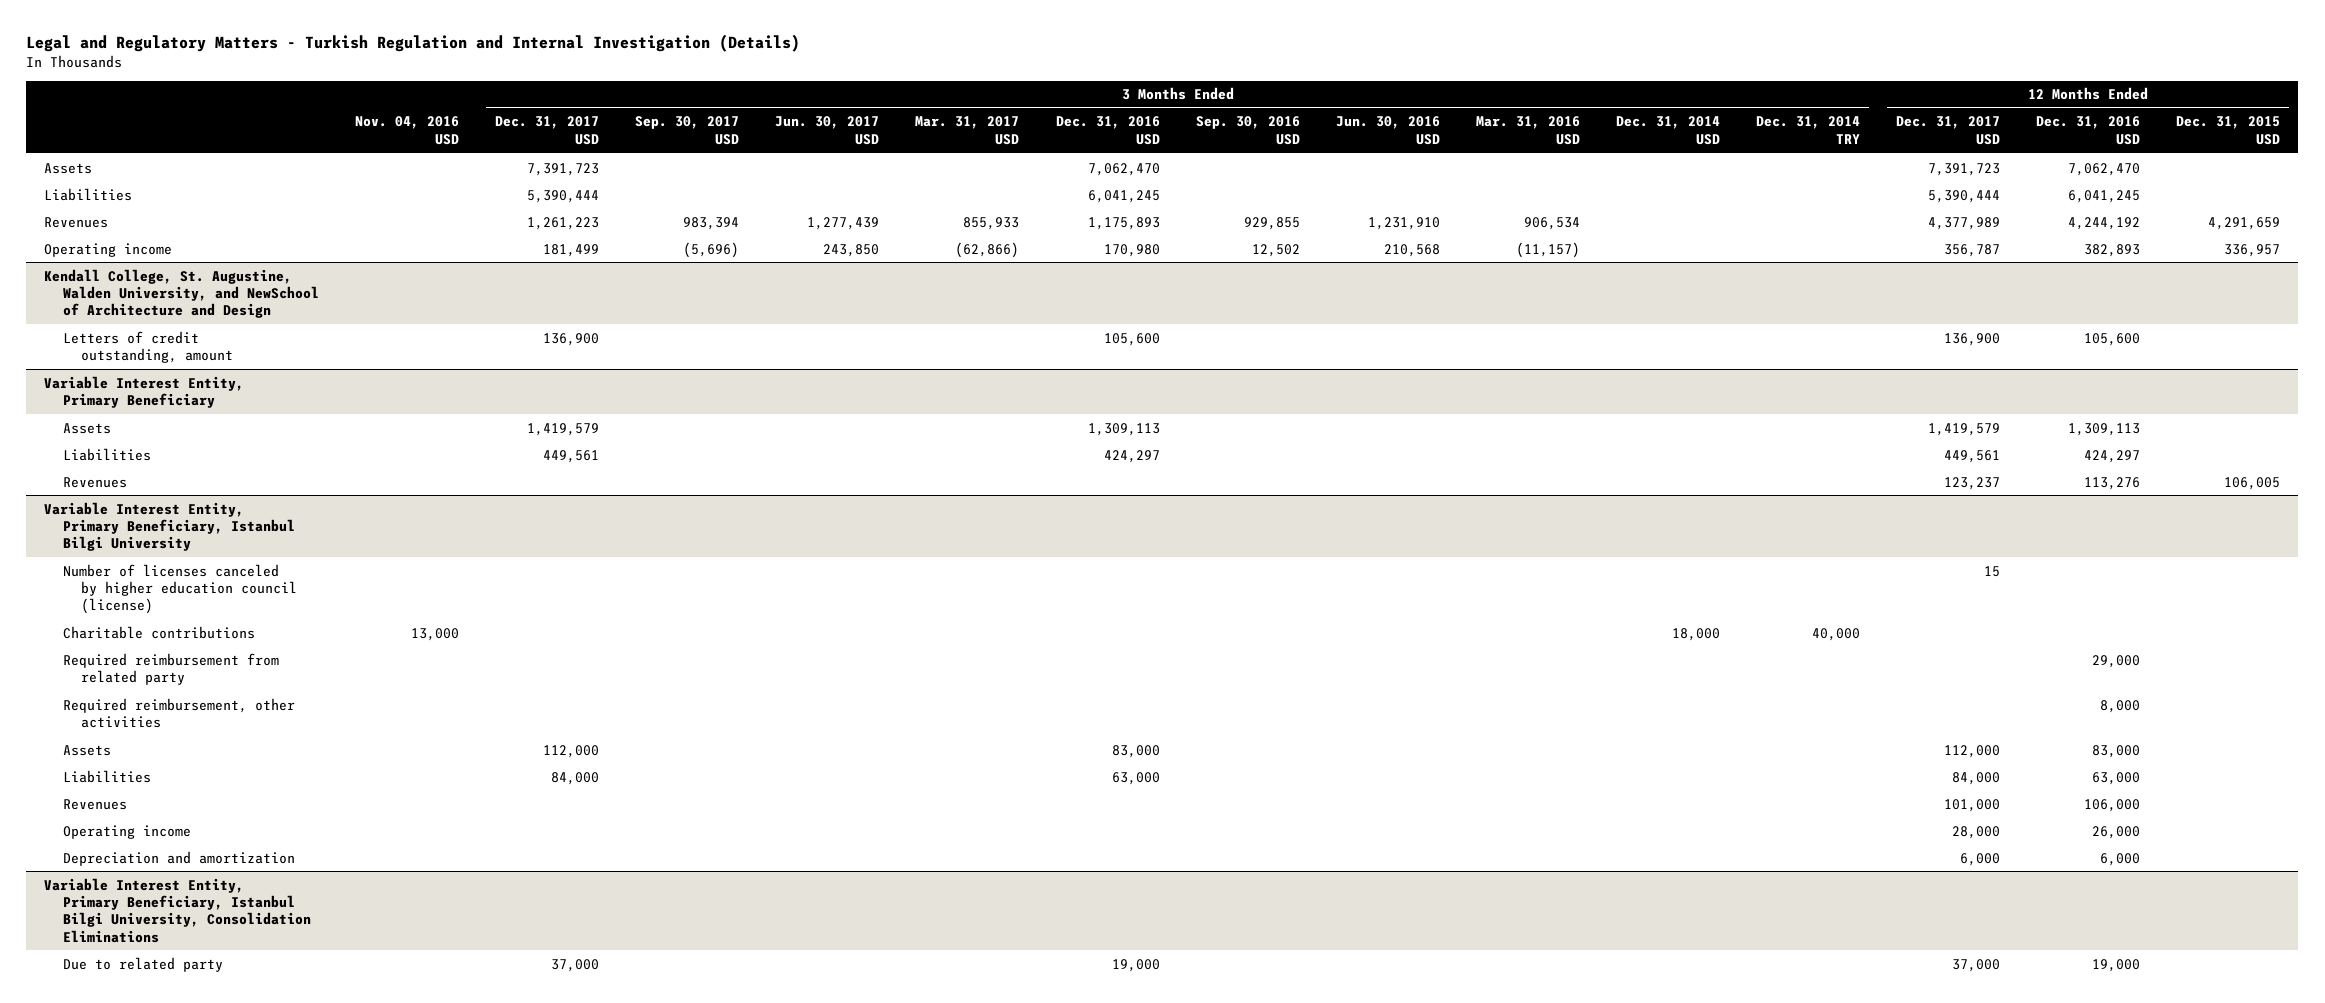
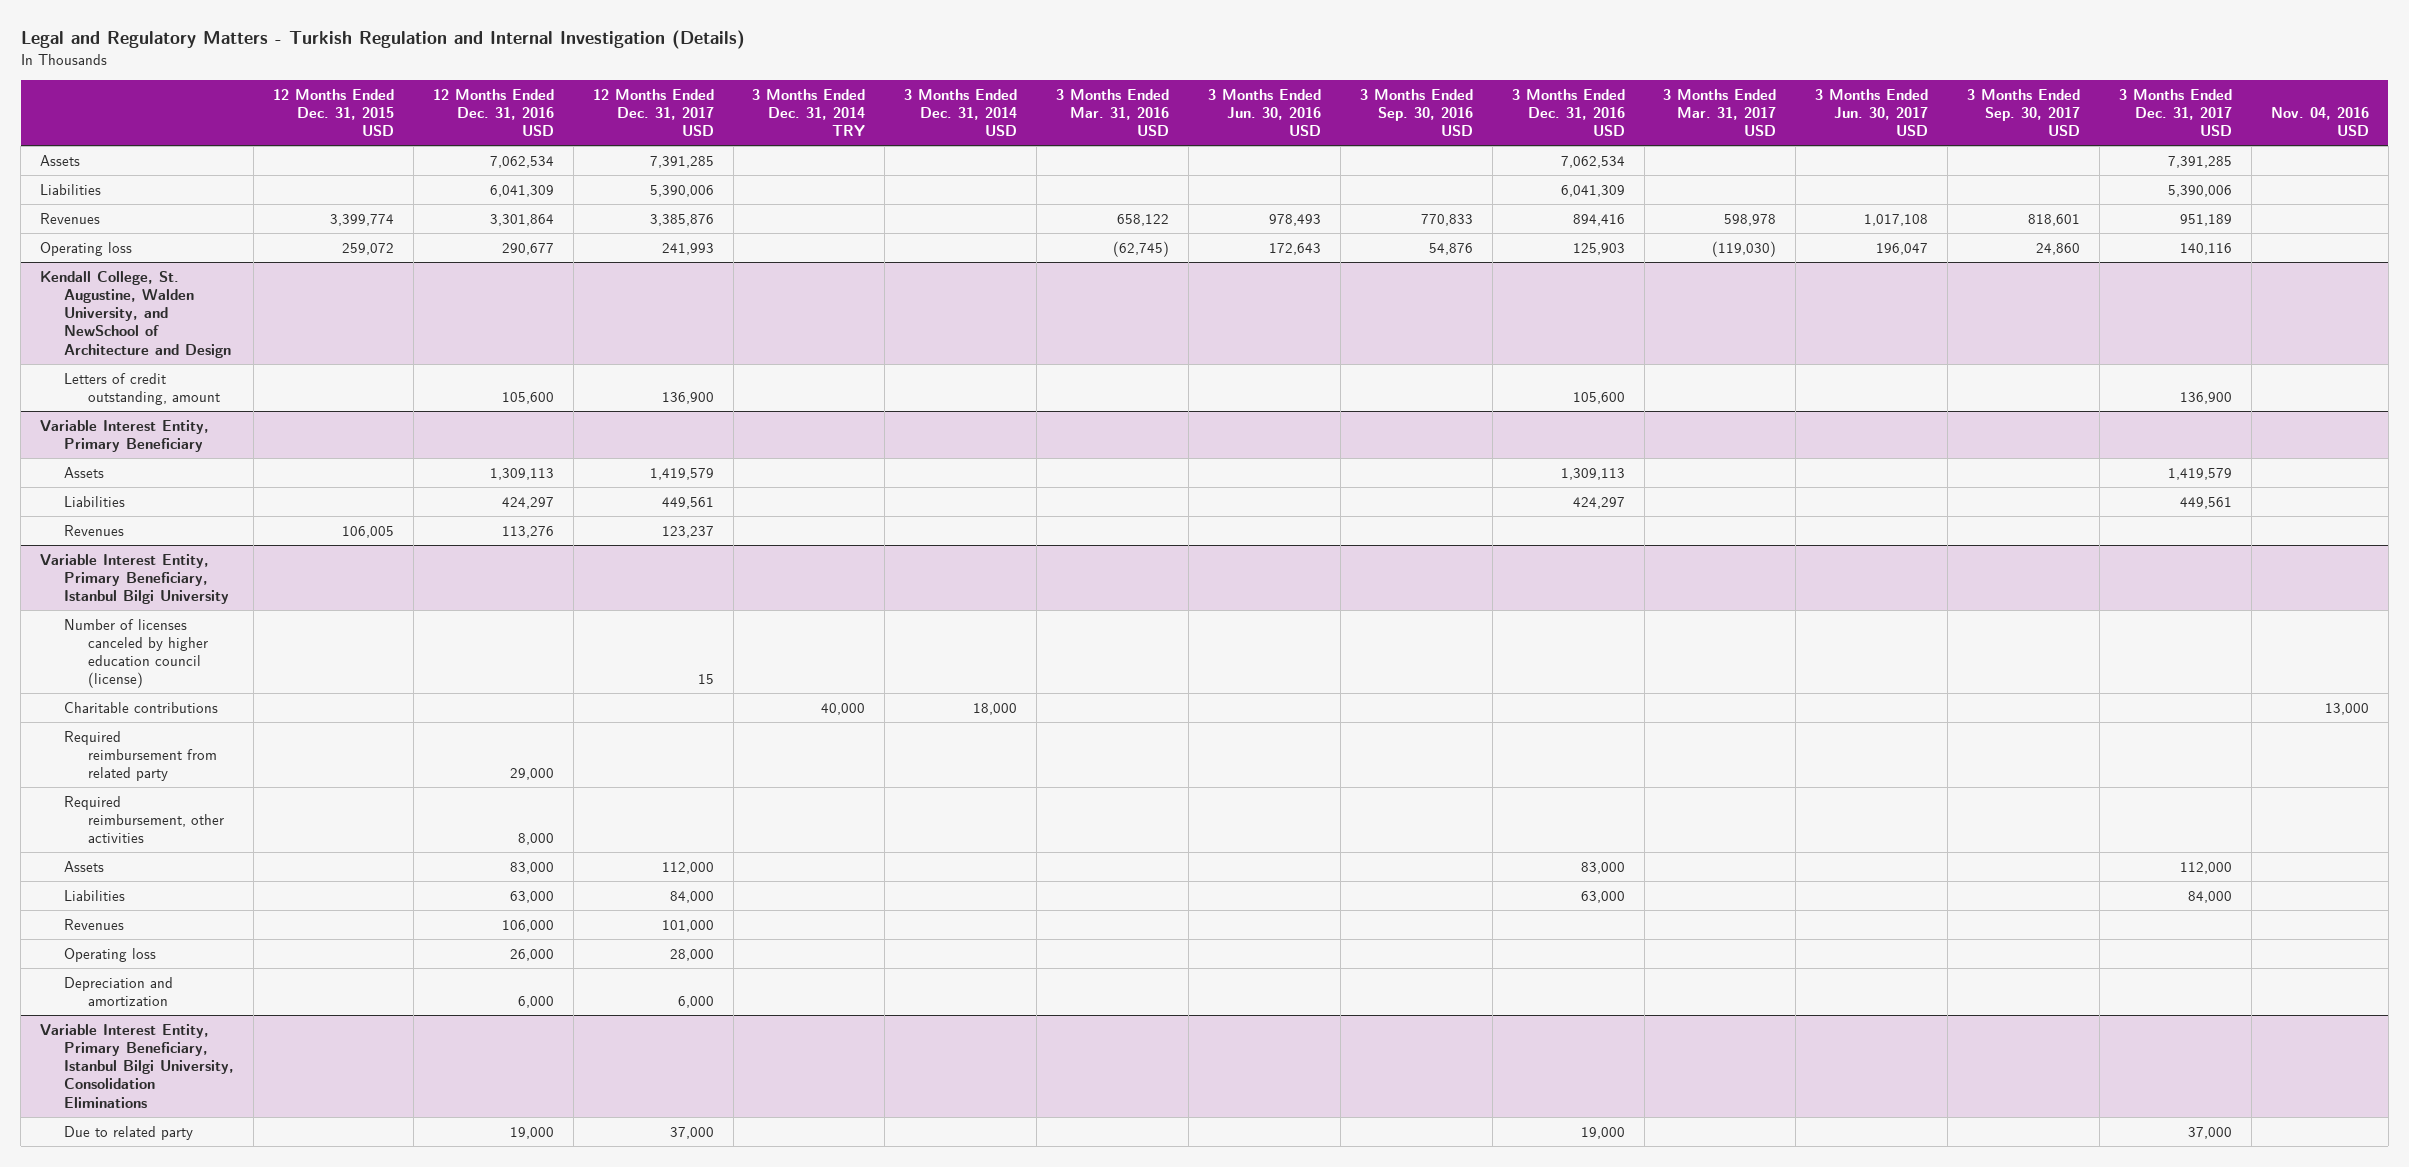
[527,162,600,176] 7,391,723 -> [2167,155,2232,168] 7,391,285
[1087,162,1160,176] 7,062,470 -> [1560,155,1625,168] 7,062,534
[1928,162,2001,176] 7,391,723 -> [649,155,714,168] 7,391,285
[2068,162,2141,176] 7,062,470 -> [489,155,554,168] 7,062,534
[527,189,600,203] 5,390,444 -> [2167,184,2232,197] 5,390,006
[1087,189,1160,203] 6,041,245 -> [1560,184,1625,197] 6,041,309
[1928,189,2001,203] 5,390,444 -> [649,184,714,197] 5,390,006
[2068,189,2141,203] 6,041,245 -> [489,184,554,197] 6,041,309
[527,216,600,230] 1,261,223 -> [2179,213,2232,226] 951,189
[683,216,740,230] 983,394 -> [2028,213,2081,226] 818,601
[807,216,880,230] 1,277,439 -> [1864,213,1929,226] 1,017,108
[963,216,1020,230] 855,933 -> [1724,213,1777,226] 598,978
[1087,216,1160,230] 1,175,893 -> [1572,213,1625,226] 894,416
[1243,216,1300,230] 929,855 -> [1420,213,1473,226] 770,833
[1367,216,1440,230] 1,231,910 -> [1268,213,1321,226] 978,493
[1523,216,1580,230] 906,534 -> [1117,213,1170,226] 658,122
[1928,216,2001,230] 4,377,989 -> [649,213,714,226] 3,385,876
[2068,216,2141,230] 4,244,192 -> [489,213,554,226] 3,301,864
[2208,216,2281,230] 4,291,659 -> [329,213,394,226] 3,399,774
[44,242,173,257] Operating income -> [40,241,133,256] Operating loss
[543,243,600,257] 181,499 -> [2179,242,2232,255] 140,116
[683,241,740,258] (5,696) -> [2036,242,2081,255] 24,860
[823,243,880,257] 243,850 -> [1876,242,1929,255] 196,047
[955,241,1020,258] (62,866) -> [1712,240,1777,257] (119,030)
[1103,243,1160,257] 170,980 -> [1572,242,1625,255] 125,903
[1251,243,1300,257] 12,502 -> [1428,242,1473,255] 54,876
[1383,243,1440,257] 210,568 -> [1268,242,1321,255] 172,643
[1515,241,1580,258] (11,157) -> [1113,240,1170,257] (62,745)
[1944,243,2001,257] 356,787 -> [661,242,714,255] 241,993
[2084,243,2141,257] 382,893 -> [501,242,554,255] 290,677
[2224,243,2281,257] 336,957 -> [341,242,394,255] 259,072
[62,824,191,839] Operating income -> [64,947,157,962] Operating loss

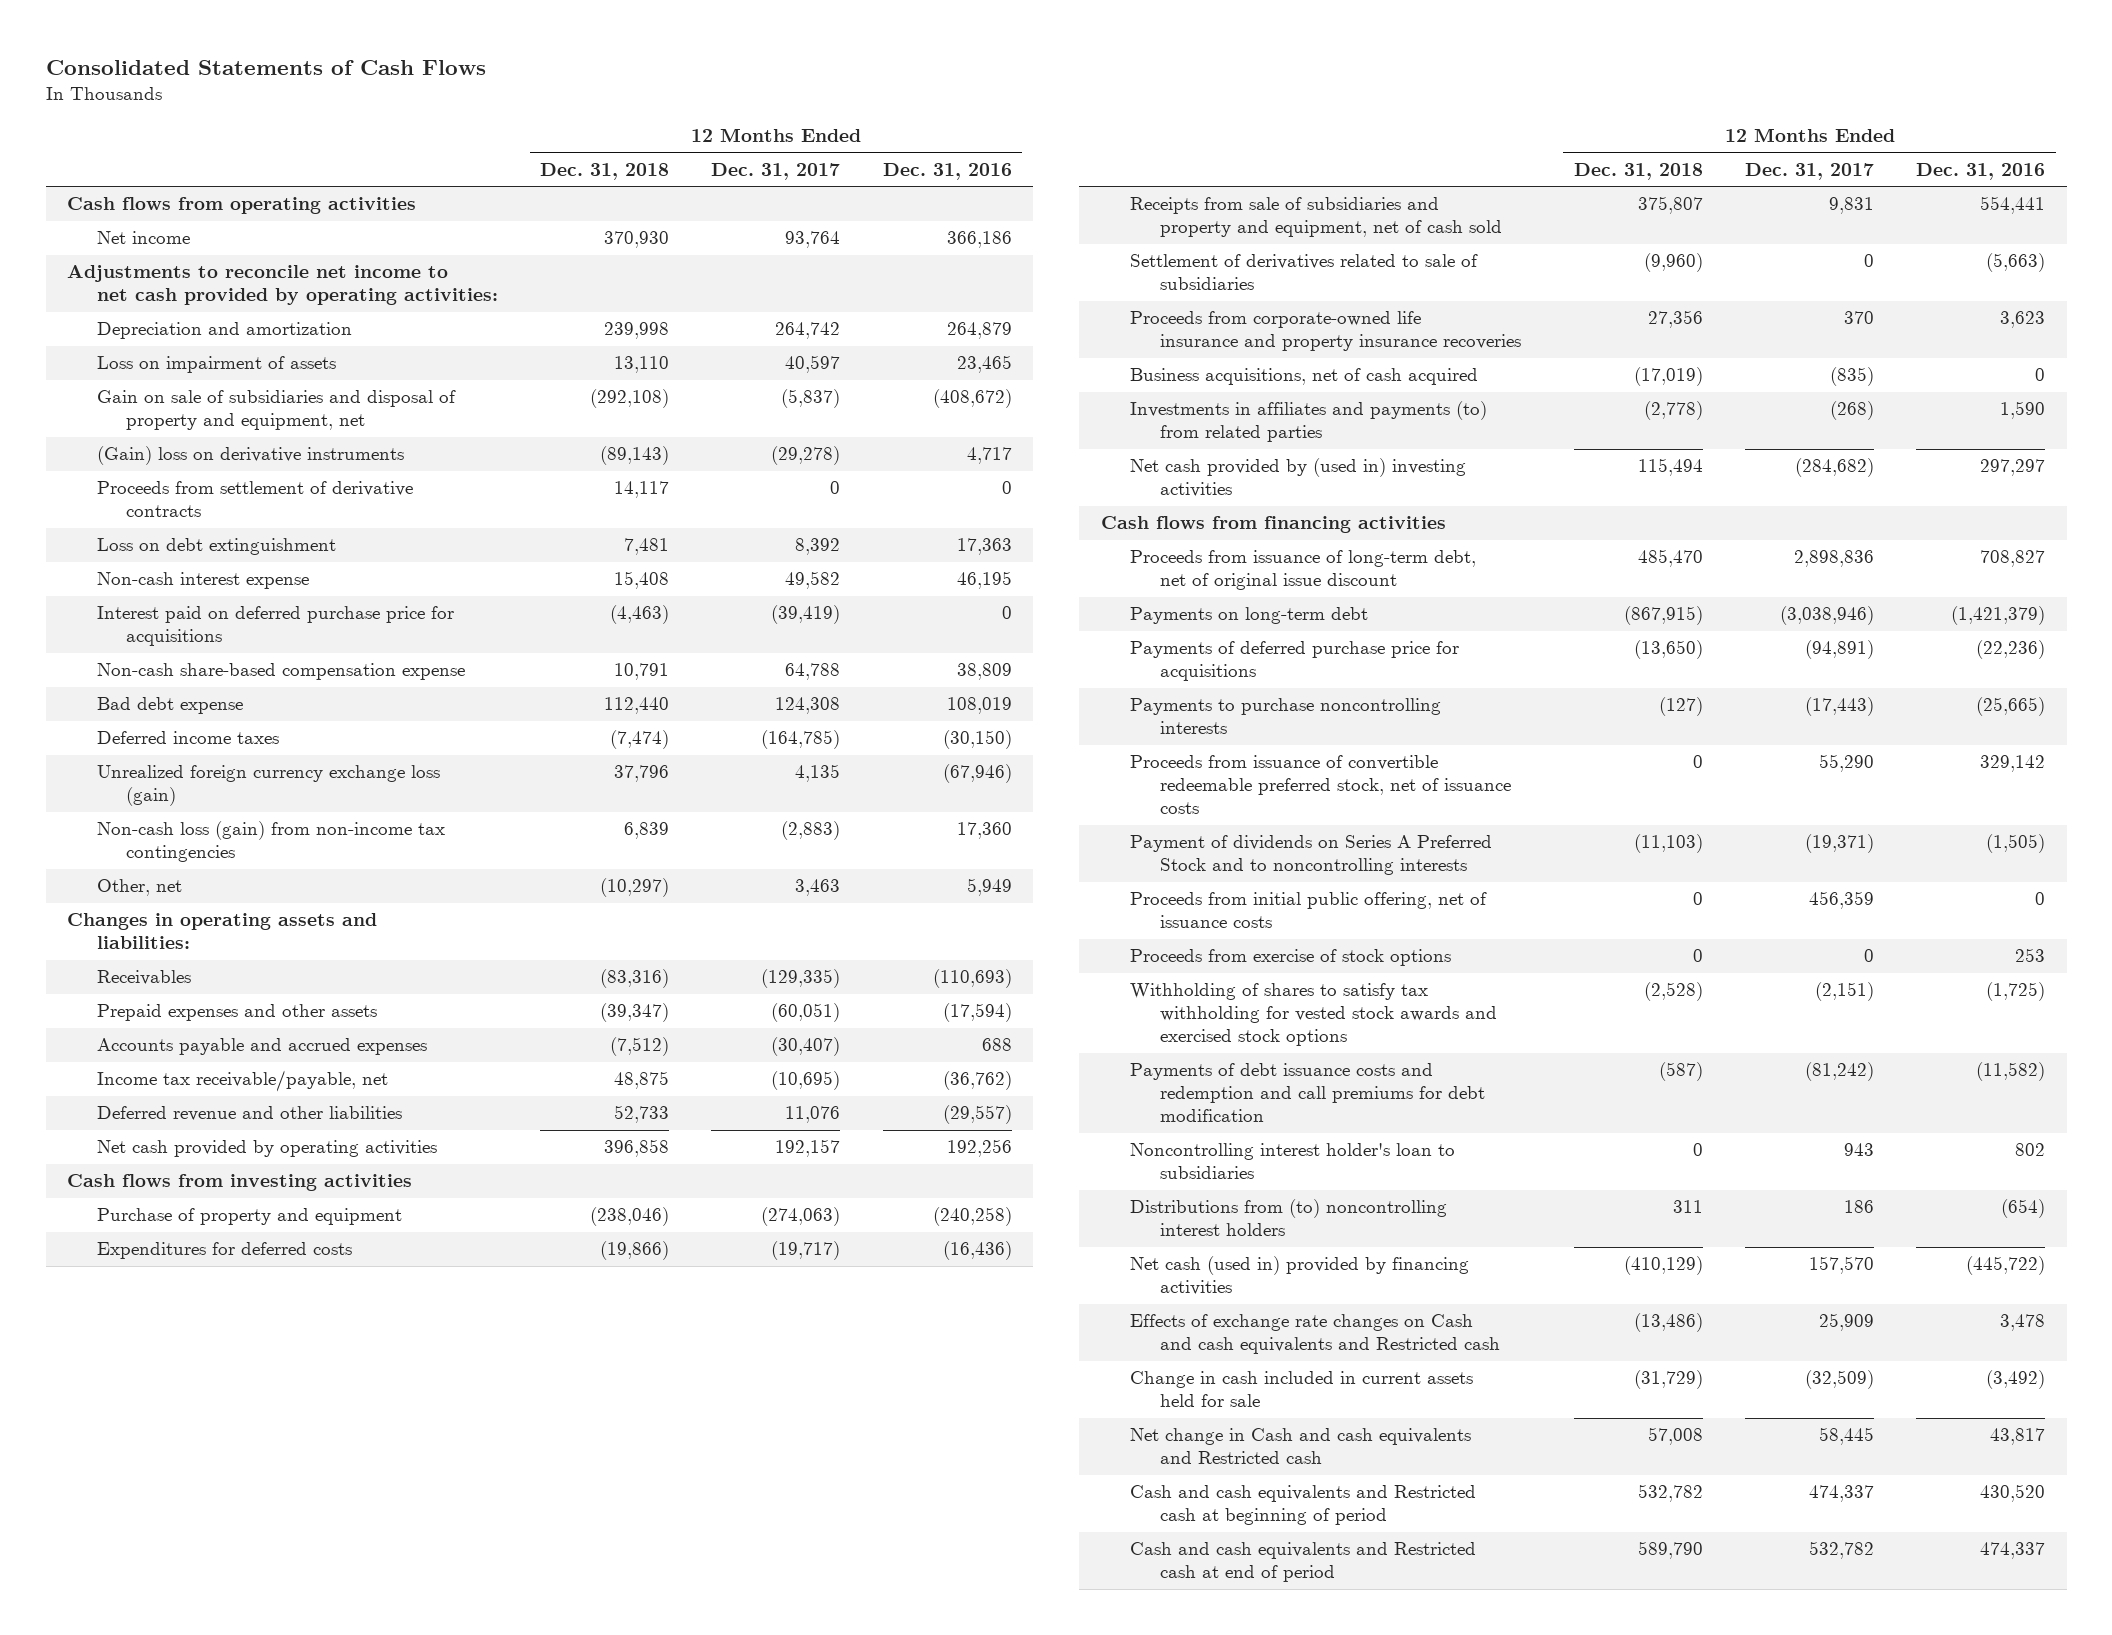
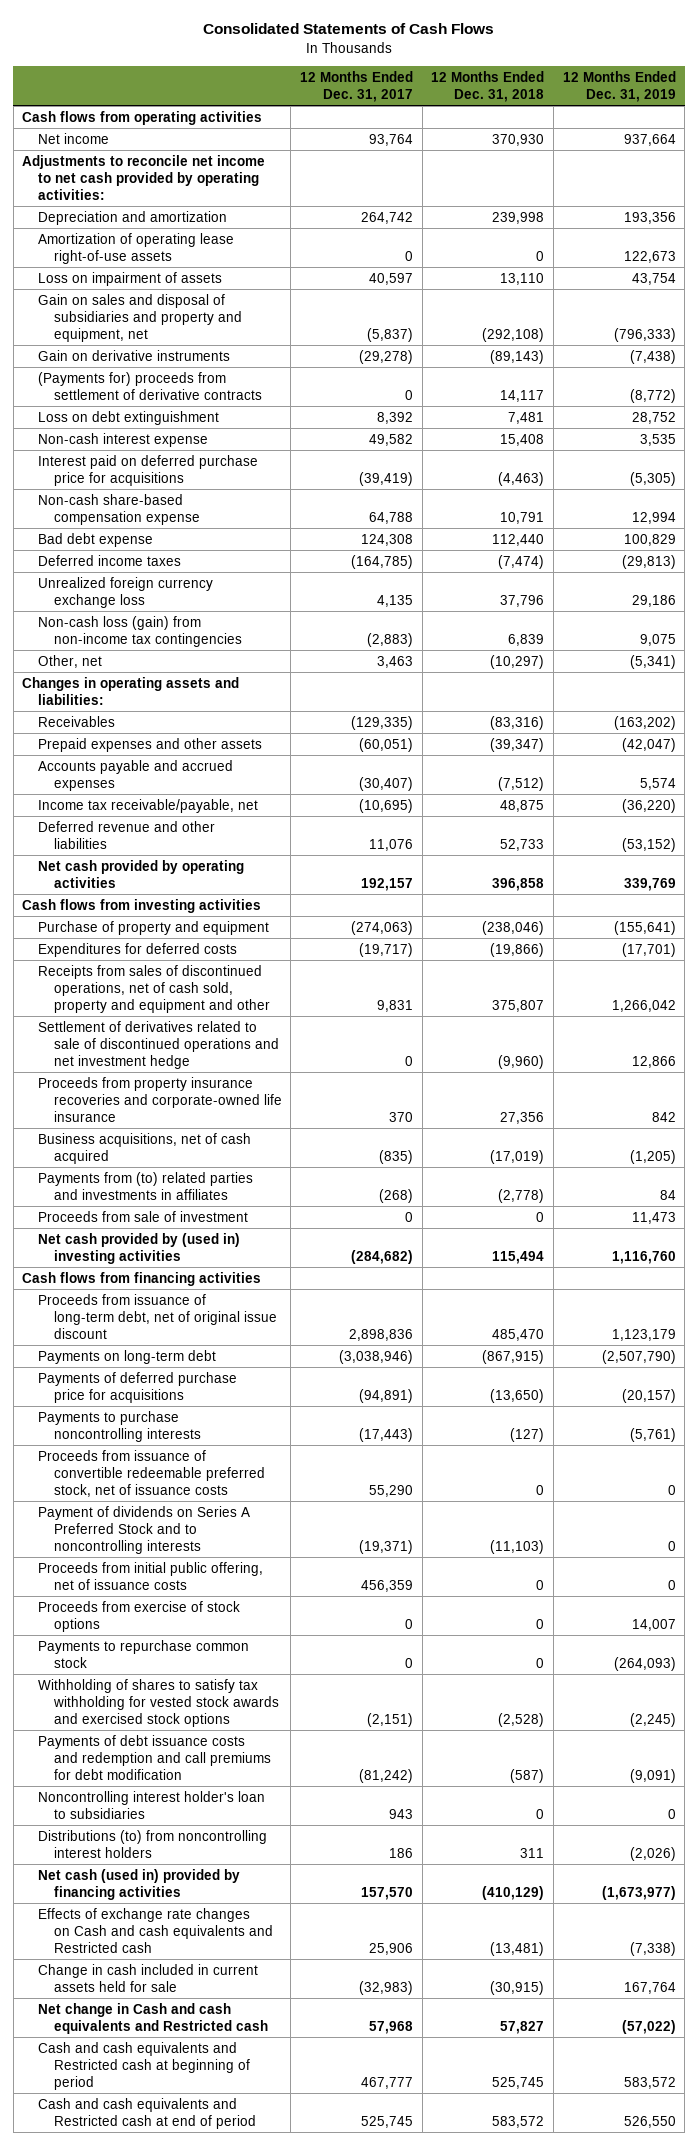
[882,162,1012,180] Dec. 31, 2016 -> none
none -> [562,71,676,103] 12 Months Ended Dec. 31, 2019
none -> [37,232,234,264] Amortization of operating lease right-of-use assets
[96,390,456,431] Gain on sale of subsidiaries and disposal of property and equipment, net -> [37,293,242,342] Gain on sales and disposal of subsidiaries and property and equipment, net
[96,446,404,466] (Gain) loss on derivative instruments -> [37,349,230,361] Gain on derivative instruments
[96,481,413,518] Proceeds from settlement of derivative contracts -> [37,371,262,400] (Payments for) proceeds from settlement of derivative contracts
[96,765,440,807] Unrealized foreign currency exchange loss (gain) -> [37,576,213,608] Unrealized foreign currency exchange loss
[1130,197,1502,238] Receipts from sale of subsidiaries and property and equipment, net of cash sold -> [37,964,270,1013] Receipts from sales of discontinued operations, net of cash sold, property and equipment and other
[1130,254,1479,291] Settlement of derivatives related to sale of subsidiaries -> [37,1020,279,1069] Settlement of derivatives related to sale of discontinued operations and net investment hedge
[1130,311,1521,352] Proceeds from corporate-owned life insurance and property insurance recoveries -> [37,1076,282,1122] Proceeds from property insurance recoveries and corporate-owned life insurance
[1130,401,1488,443] Investments in affiliates and payments (to) from related parties -> [37,1171,253,1200] Payments from (to) related parties and investments in affiliates
none -> [37,1210,248,1222] Proceeds from sale of investment
none -> [37,1639,249,1668] Payments to repurchase common stock
[1130,1199,1448,1237] Distributions from (to) noncontrolling interest holders -> [37,1829,267,1858] Distributions (to) from noncontrolling interest holders
[1633,1313,1703,1333] (13,486) -> [490,1941,545,1956] (13,481)
[1819,1313,1875,1332] 25,909 -> [368,1942,413,1955] 25,906
[1633,1370,1703,1390] (31,729) -> [490,1980,545,1995] (30,915)
[1805,1370,1875,1390] (32,509) -> [358,1980,413,1995] (32,983)
[1647,1427,1703,1446] 57,008 -> [500,2020,545,2034] 57,827
[1819,1427,1875,1446] 58,445 -> [368,2020,413,2034] 57,968
[1637,1484,1703,1503] 532,782 -> [492,2076,545,2089] 525,745
[1809,1485,1875,1503] 474,337 -> [360,2076,413,2089] 467,777
[1637,1541,1703,1560] 589,790 -> [492,2115,545,2128] 583,572
[1809,1541,1875,1560] 532,782 -> [360,2115,413,2128] 525,745

